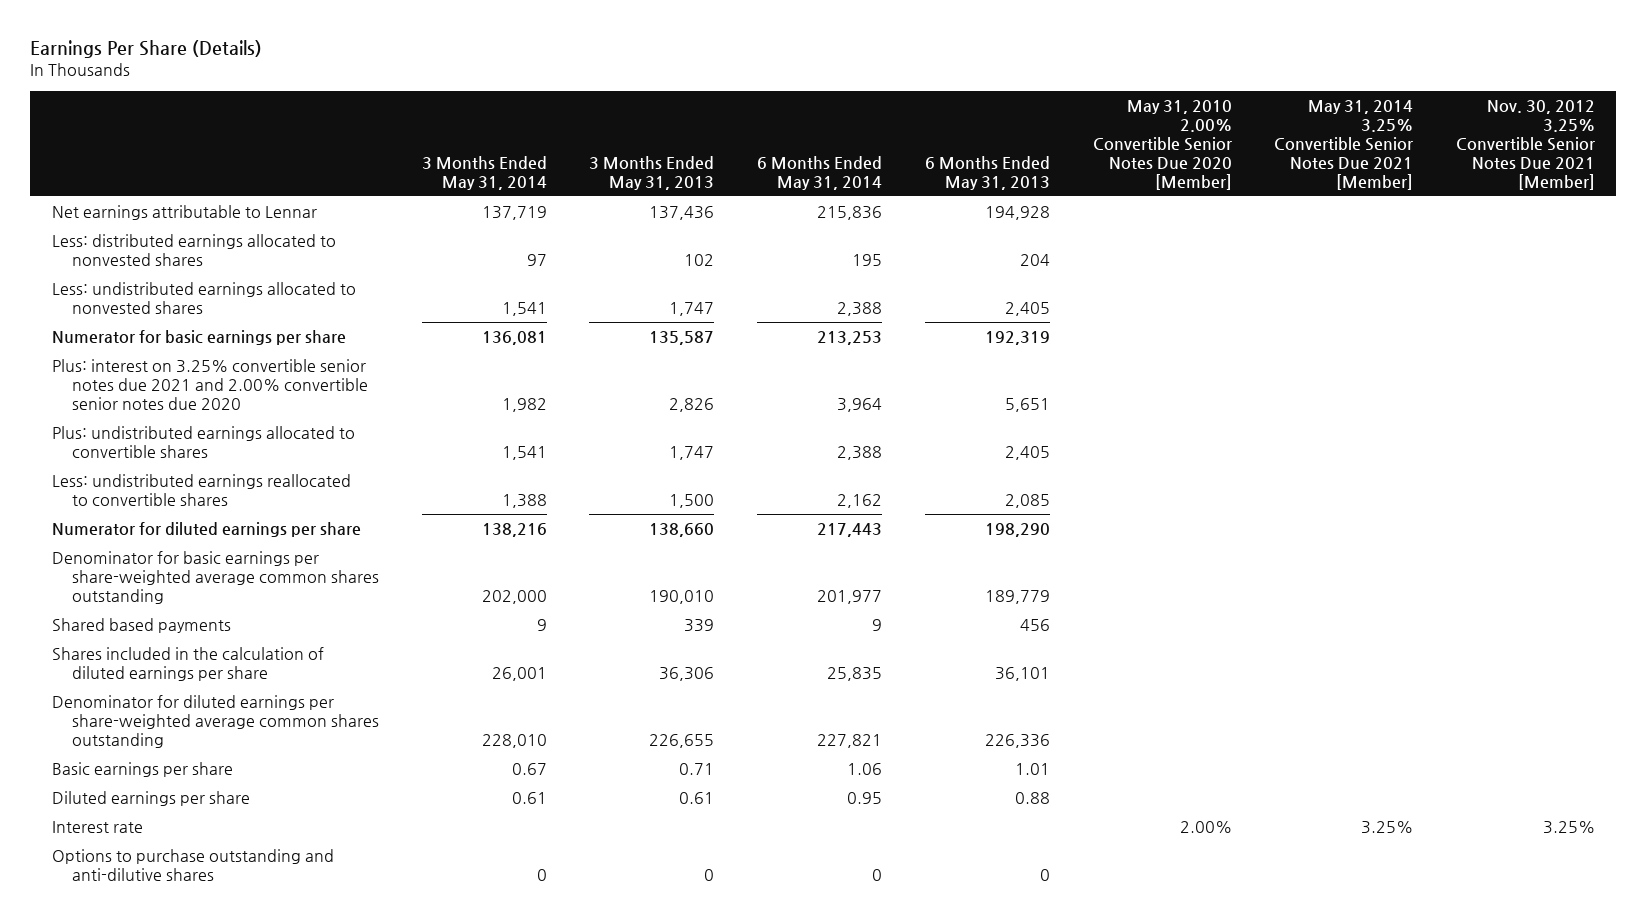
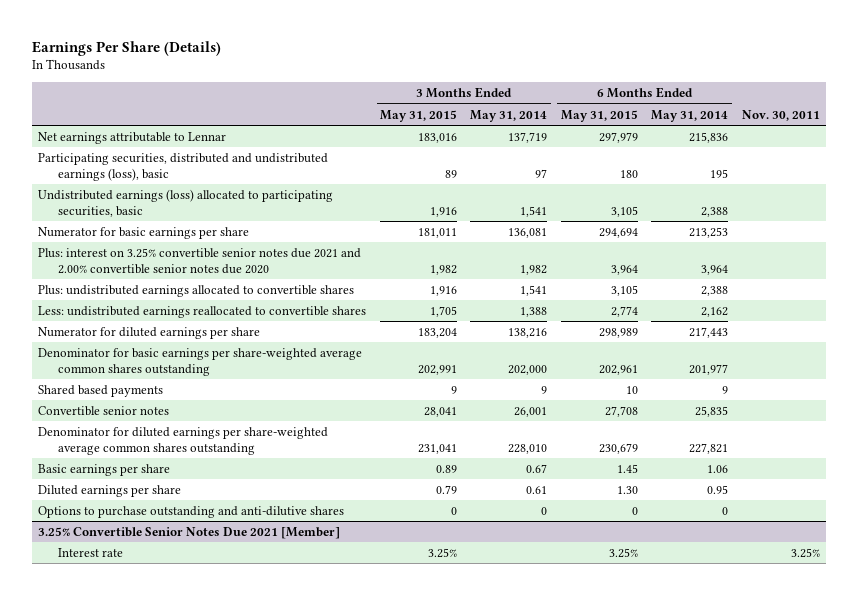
[589,155,715,190] 3 Months Ended May 31, 2013 -> none
[924,155,1050,190] 6 Months Ended May 31, 2013 -> none
[1092,99,1232,190] May 31, 2010 2.00% Convertible Senior Notes Due 2020 [Member] -> none
[1274,99,1414,190] May 31, 2014 3.25% Convertible Senior Notes Due 2021 [Member] -> none
[1455,99,1595,190] Nov. 30, 2012 3.25% Convertible Senior Notes Due 2021 [Member] -> none
none -> [379,109,457,122] May 31, 2015
none -> [560,109,638,122] May 31, 2015
none -> [741,109,820,121] Nov. 30, 2011
[51,233,336,266] Less: distributed earnings allocated to nonvested shares -> [38,152,329,181] Participating securities, distributed and undistributed earnings (loss), basic
[51,281,356,314] Less: undistributed earnings allocated to nonvested shares -> [38,188,334,217] Undistributed earnings (loss) allocated to participating securities, basic
[51,646,324,681] Shares included in the calculation of diluted earnings per share -> [38,405,170,416] Convertible senior notes
[51,820,143,833] Interest rate -> none
none -> [38,526,341,539] 3.25% Convertible Senior Notes Due 2021 [Member]
none -> [57,547,123,557] Interest rate

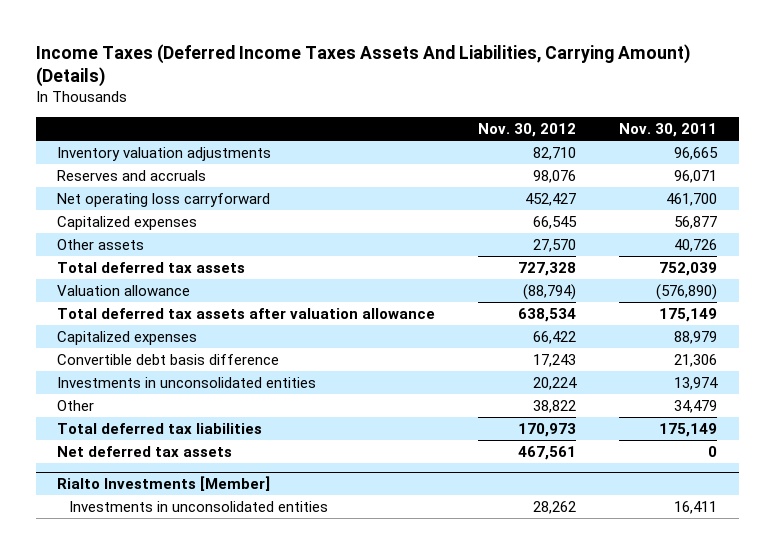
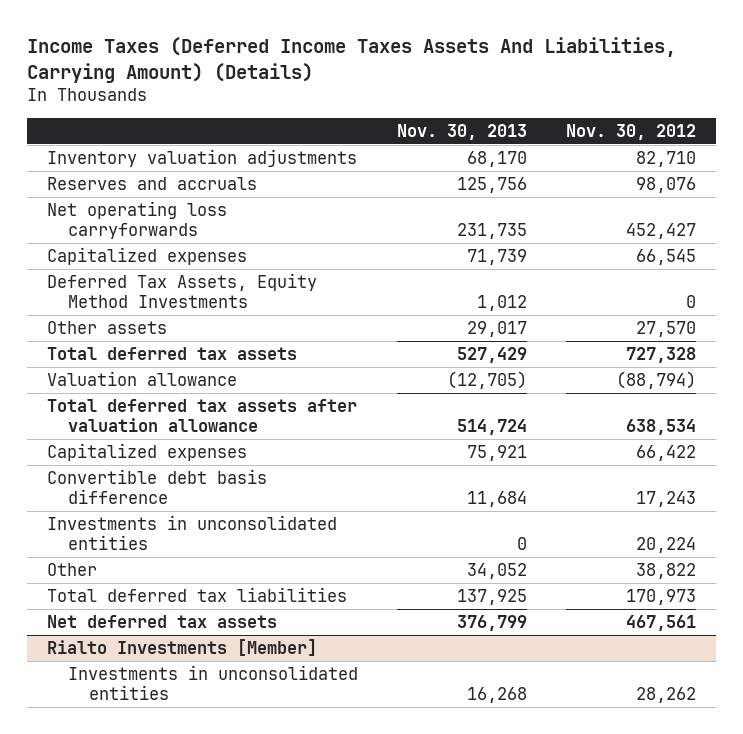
[619,123,718,138] Nov. 30, 2011 -> none
none -> [397,123,528,140] Nov. 30, 2013
[57,192,271,207] Net operating loss carryforward -> [46,200,227,239] Net operating loss carryforwards
none -> [46,272,317,308] Deferred Tax Assets, Equity Method Investments

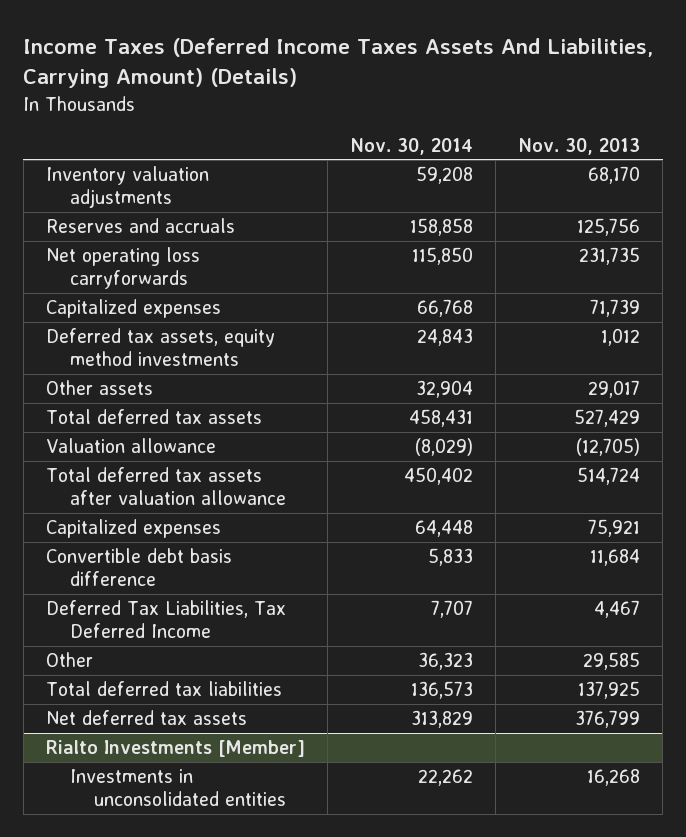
[566,123,697,140] Nov. 30, 2012 -> none
none -> [350,137,474,155] Nov. 30, 2014
[46,272,317,308] Deferred Tax Assets, Equity Method Investments -> [45,328,275,367] Deferred tax assets, equity method investments
[46,514,337,550] Investments in unconsolidated entities -> none
none -> [45,600,286,639] Deferred Tax Liabilities, Tax Deferred Income
[467,562,528,579] 34,052 -> [583,652,641,671] 29,585

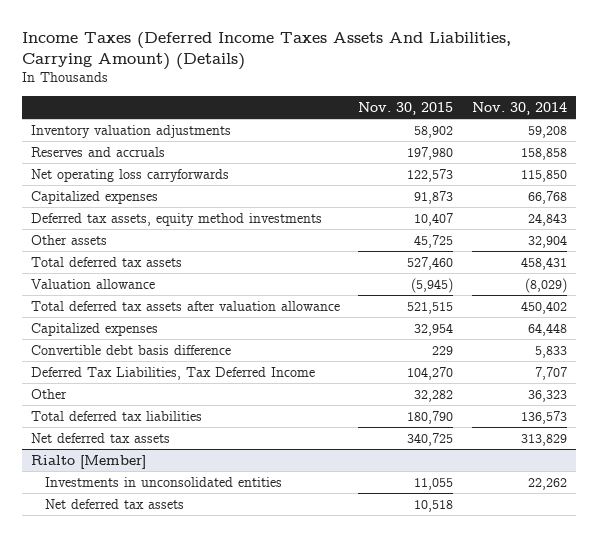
[518,137,641,155] Nov. 30, 2013 -> none
none -> [358,101,454,115] Nov. 30, 2015
[45,740,305,758] Rialto Investments [Member] -> [30,454,146,469] Rialto [Member]
none -> [45,498,185,509] Net deferred tax assets

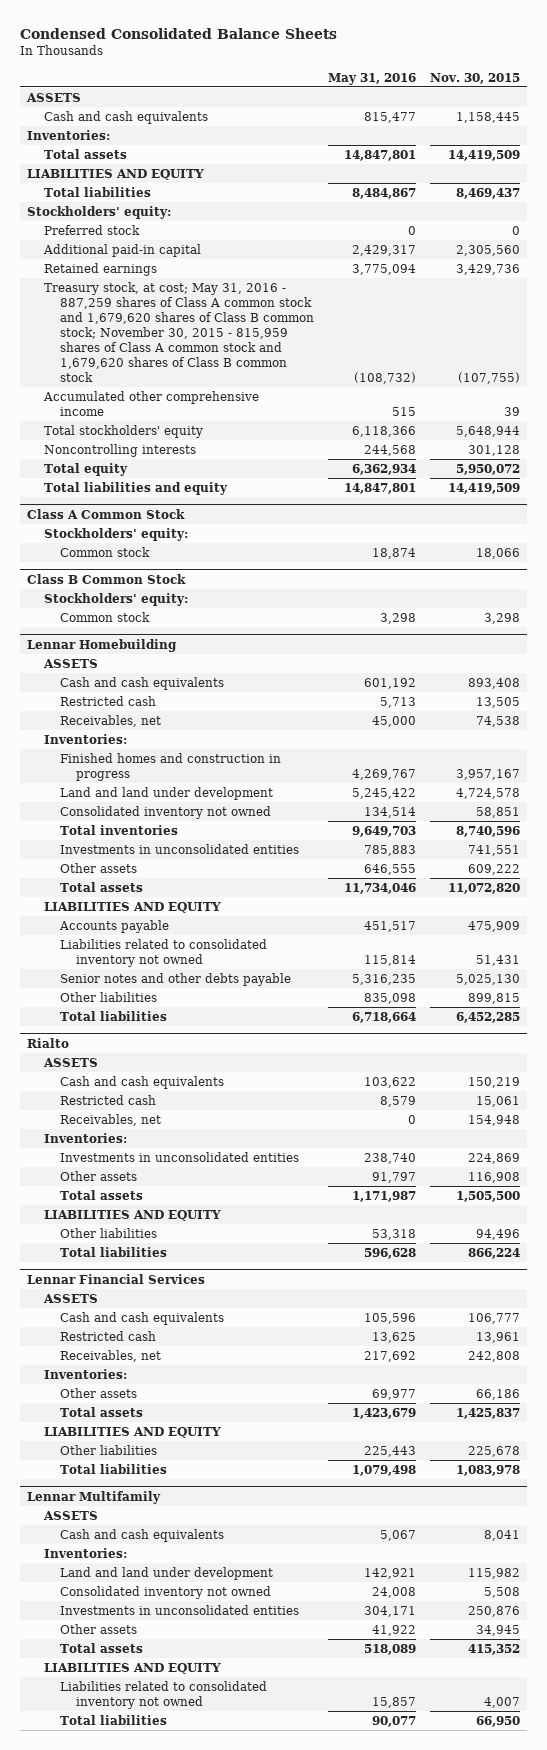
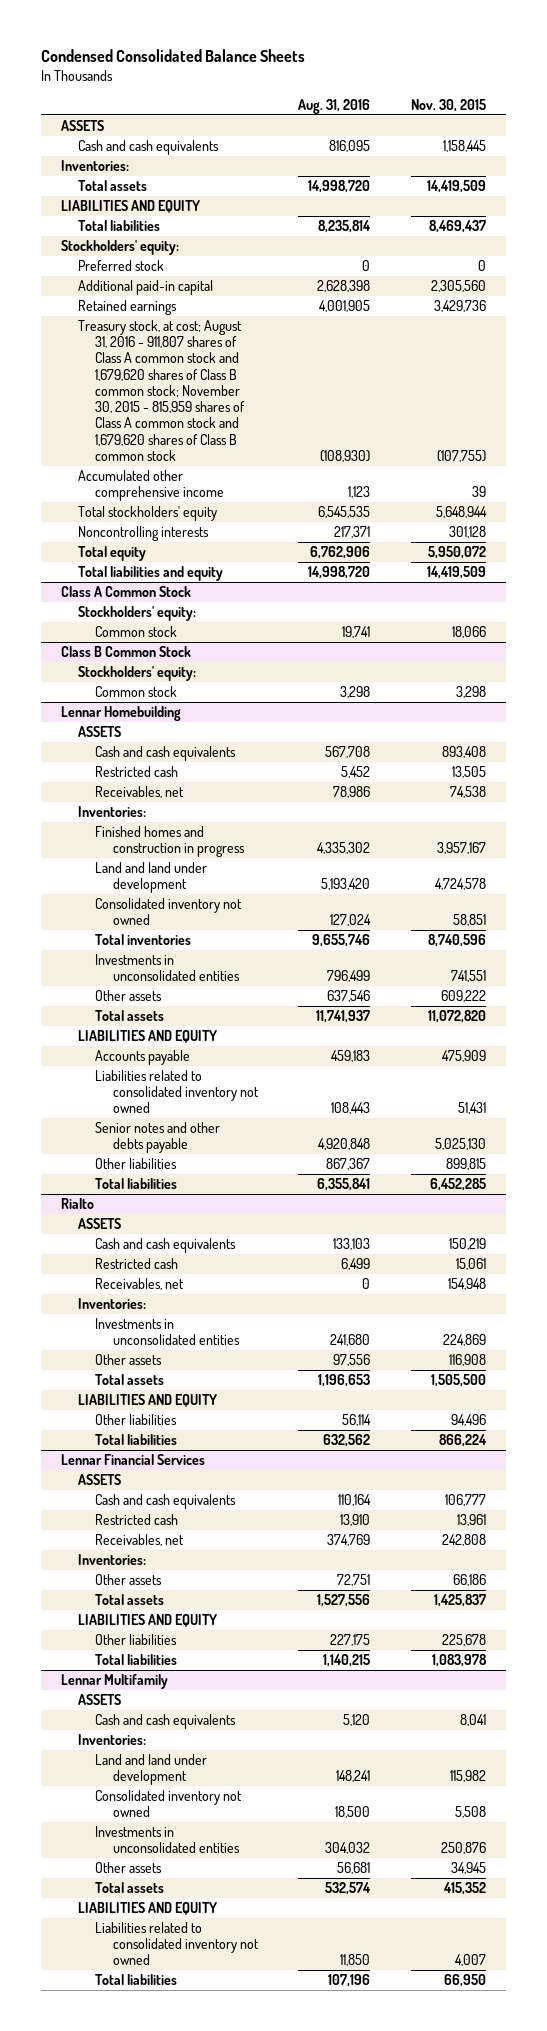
[327,72,416,85] May 31, 2016 -> none
none -> [298,98,371,114] Aug. 31, 2016
[43,282,314,383] Treasury stock, at cost; May 31, 2016 - 887,259 shares of Class A common stock and 1,679,620 shares of Class B common stock; November 30, 2015 - 815,959 shares of Class A common stock and 1,679,620 shares of Class B common stock -> [78,319,246,461] Treasury stock, at cost; August 31, 2016 - 911,807 shares of Class A common stock and 1,679,620 shares of Class B common stock; November 30, 2015 - 815,959 shares of Class A common stock and 1,679,620 shares of Class B common stock

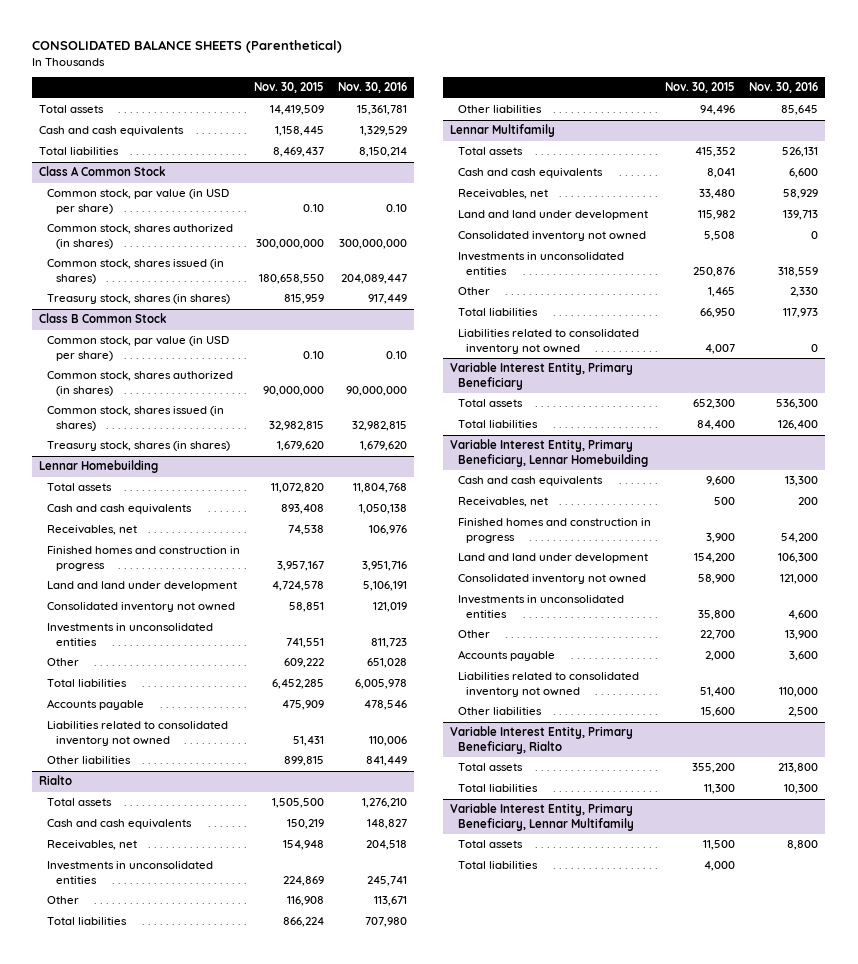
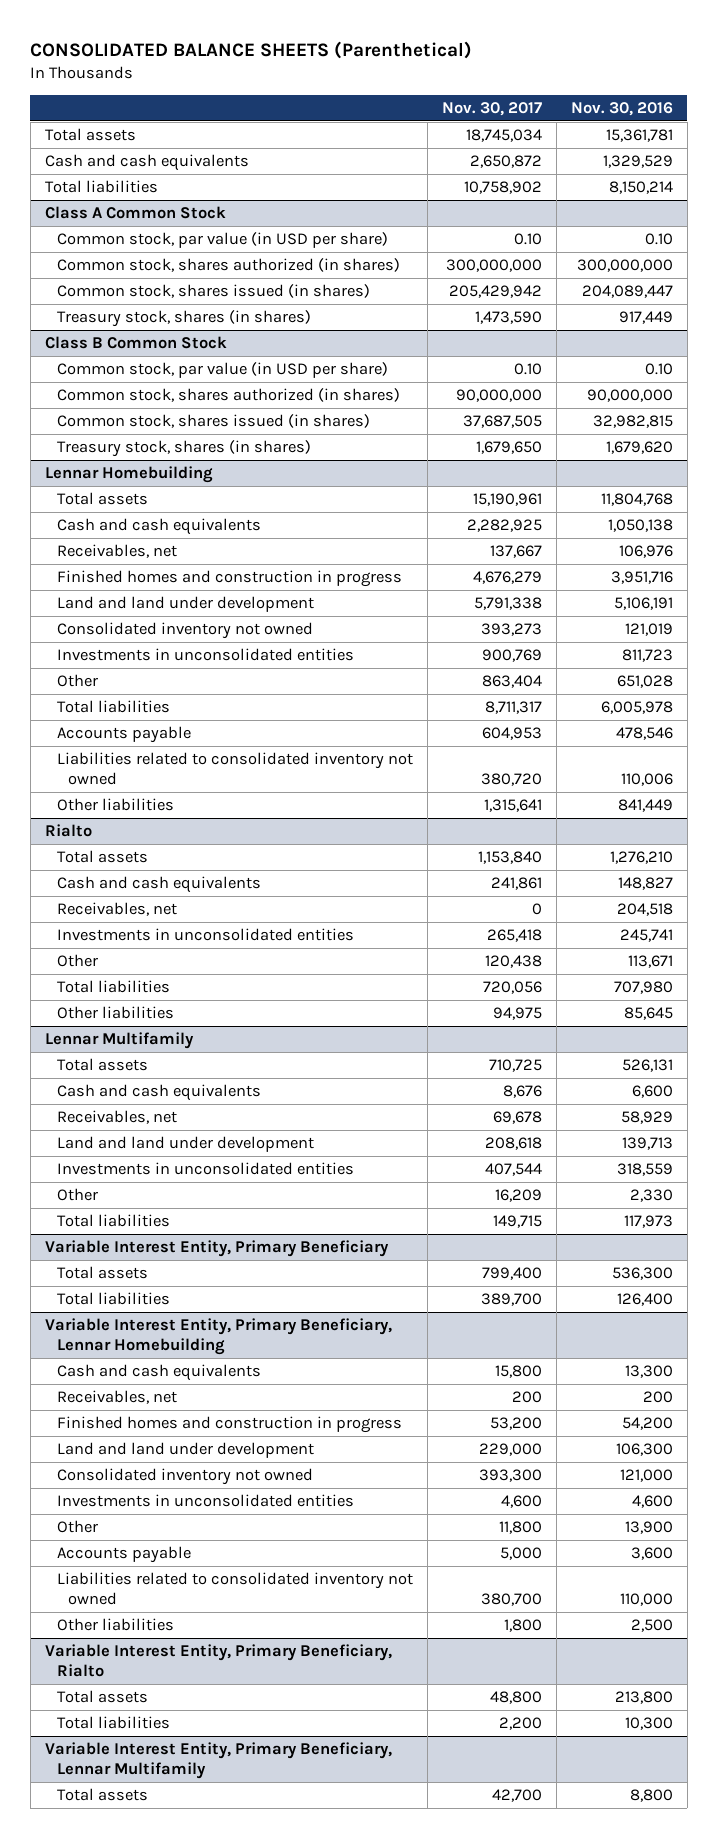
[254,82,325,94] Nov. 30, 2015 -> none
none -> [441,101,542,116] Nov. 30, 2017
[458,231,647,242] Consolidated inventory not owned -> none
[458,329,640,354] Liabilities related to consolidated inventory not owned -> none
[458,861,539,870] Total liabilities -> none

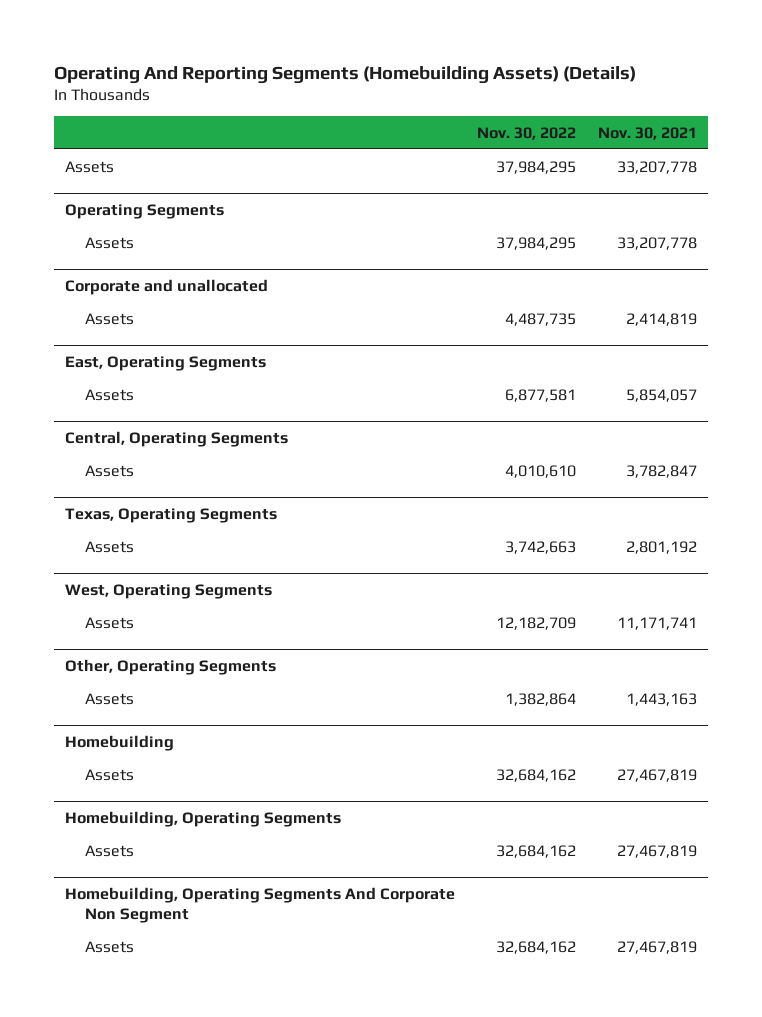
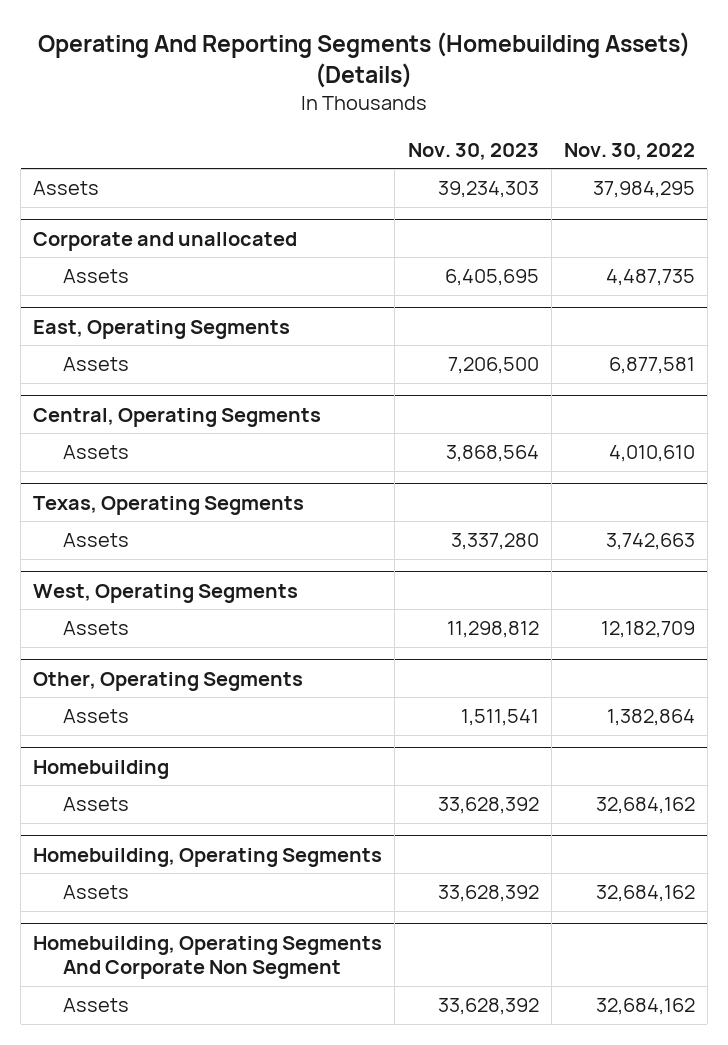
[598,126,698,140] Nov. 30, 2021 -> none
none -> [407,142,539,160] Nov. 30, 2023
[64,203,224,219] Operating Segments -> none
[84,236,134,249] Assets -> none

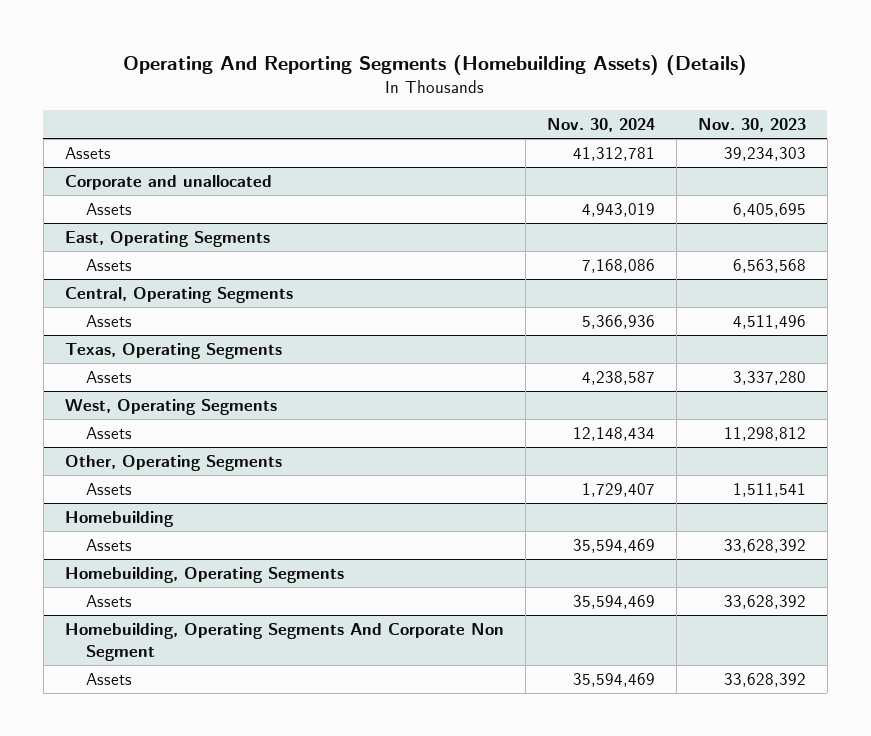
[563,142,695,160] Nov. 30, 2022 -> none
none -> [546,118,655,133] Nov. 30, 2024
[447,357,539,375] 7,206,500 -> [732,258,806,273] 6,563,568
[445,445,539,463] 3,868,564 -> [732,314,806,329] 4,511,496

